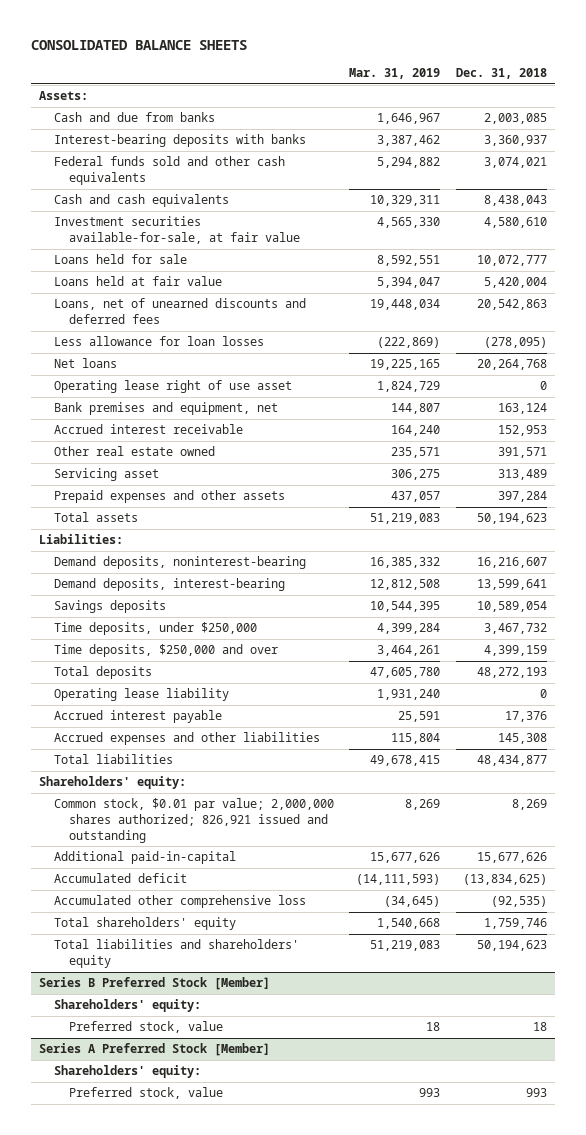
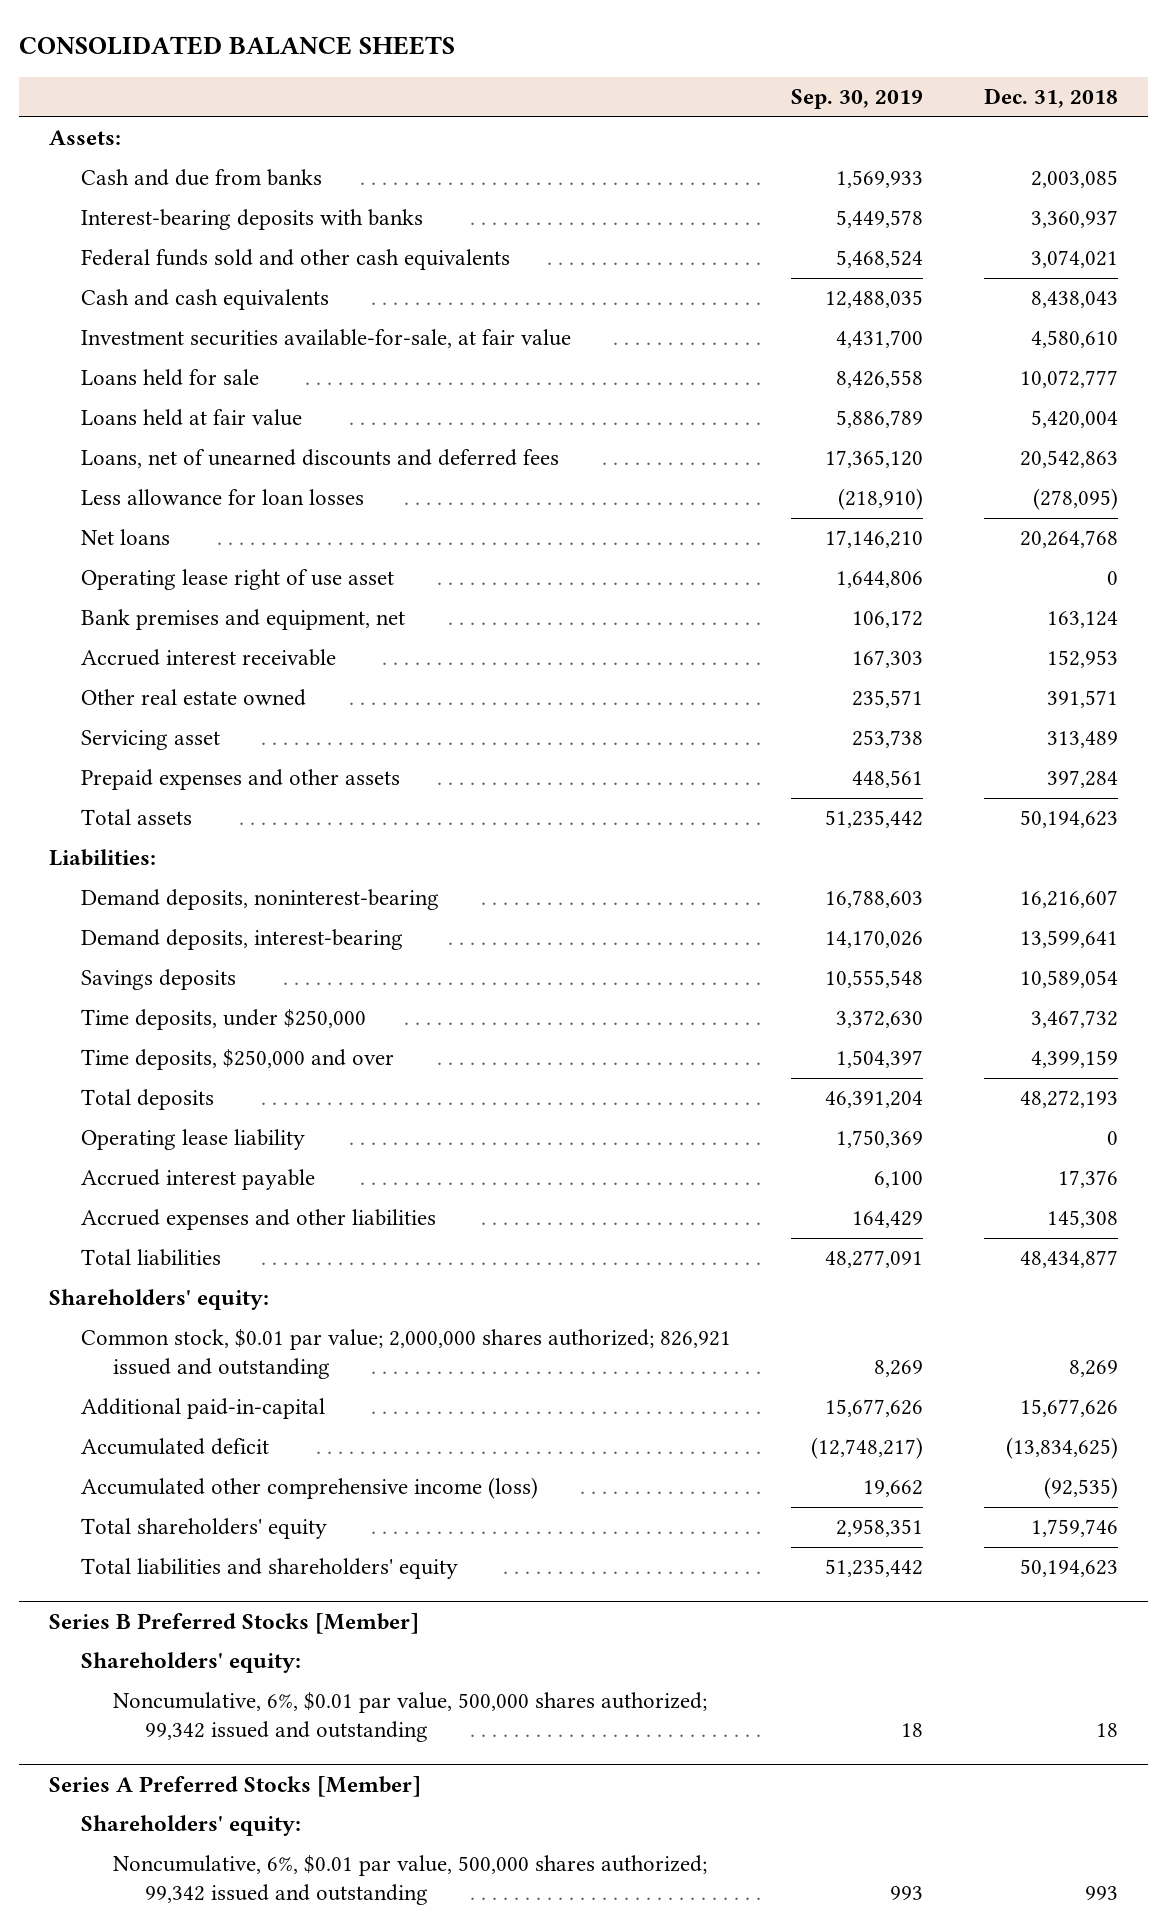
[349,68,441,80] Mar. 31, 2019 -> none
none -> [791,89,924,110] Sep. 30, 2019
[53,895,306,909] Accumulated other comprehensive loss -> [81,1477,539,1500] Accumulated other comprehensive income (loss)
[38,977,270,991] Series B Preferred Stock [Member] -> [49,1612,420,1634] Series B Preferred Stocks [Member]
[68,1021,223,1034] Preferred stock, value -> [113,1692,708,1743] Noncumulative, 6%, $0.01 par value, 500,000 shares authorized; 99,342 issued and outstanding
[38,1043,270,1057] Series A Preferred Stock [Member] -> [49,1775,422,1797] Series A Preferred Stocks [Member]
[68,1087,223,1100] Preferred stock, value -> [113,1855,708,1906] Noncumulative, 6%, $0.01 par value, 500,000 shares authorized; 99,342 issued and outstanding

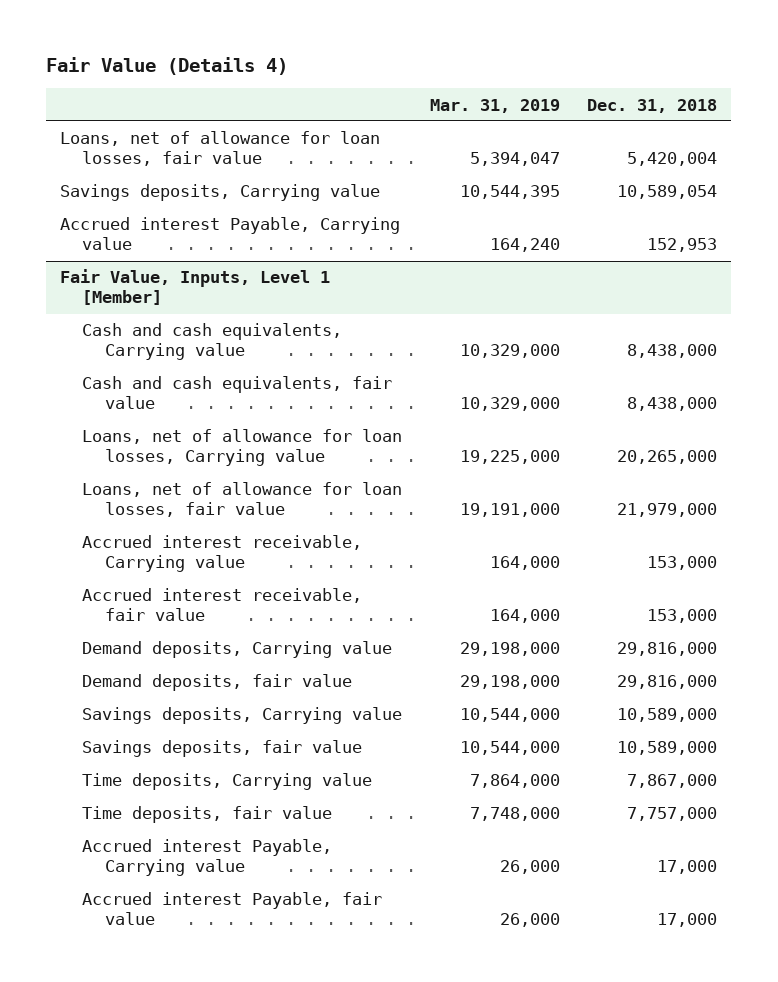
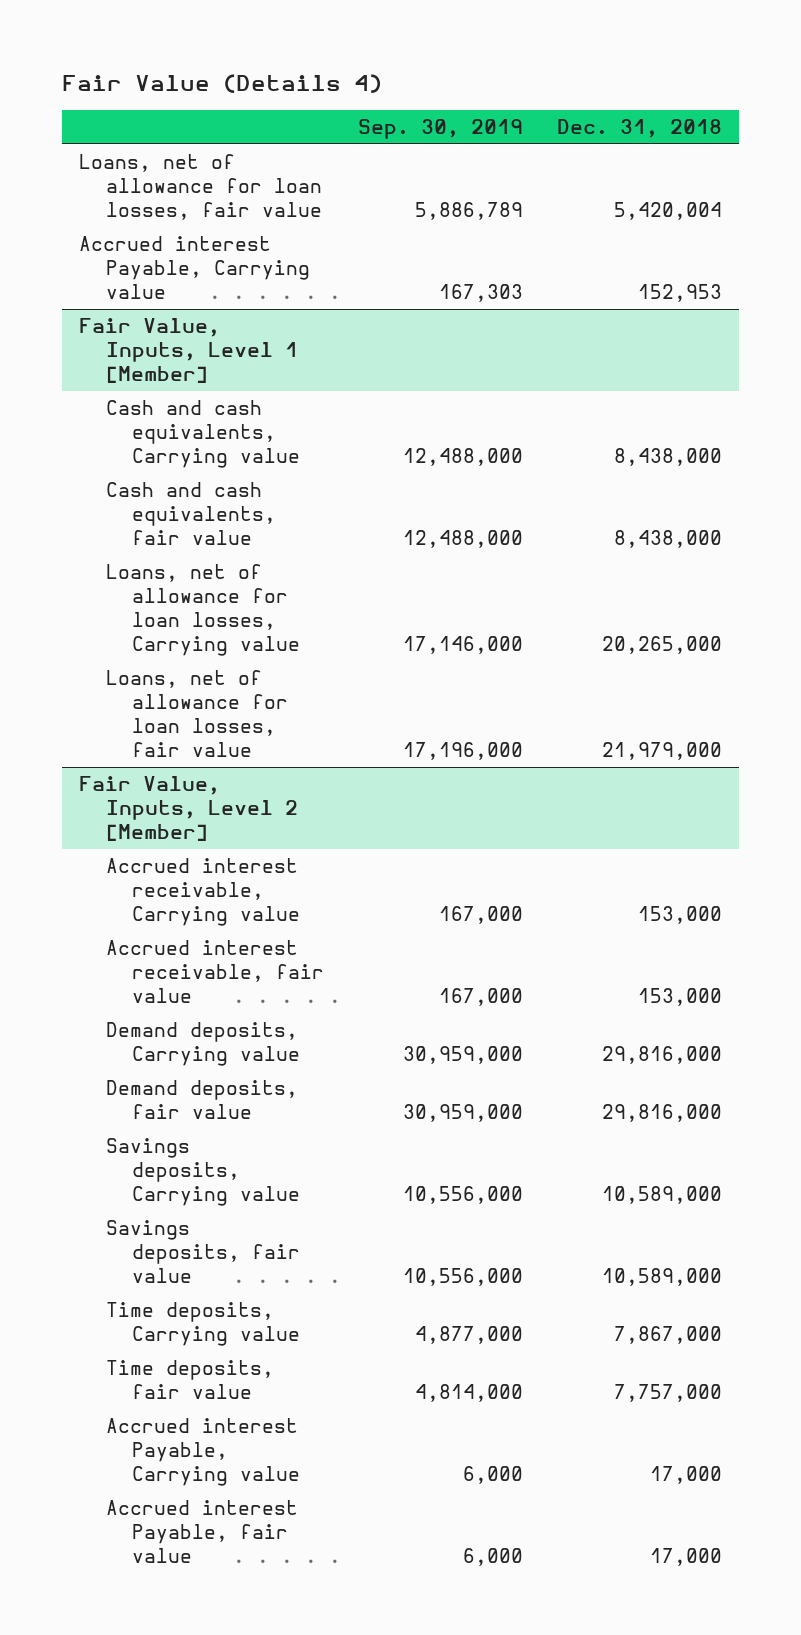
[429,98,560,113] Mar. 31, 2019 -> none
none -> [357,119,523,140] Sep. 30, 2019
[60,184,381,202] Savings deposits, Carrying value -> none
none -> [79,775,298,842] Fair Value, Inputs, Level 2 [Member]

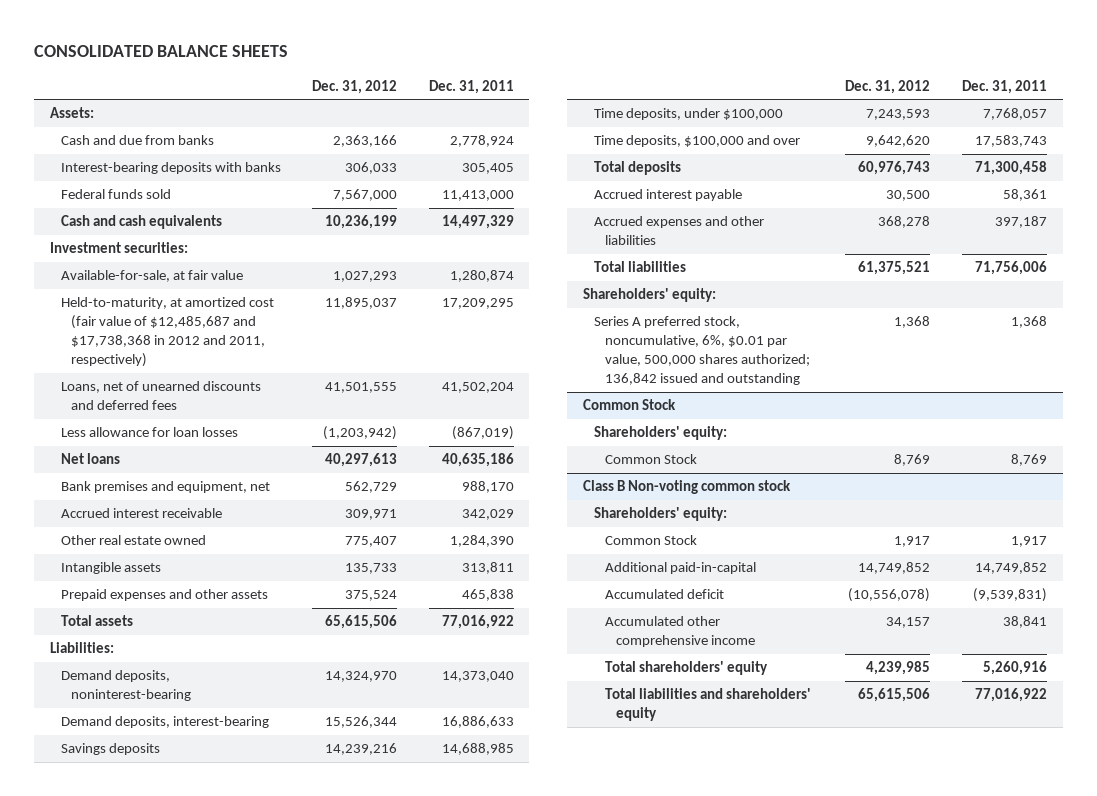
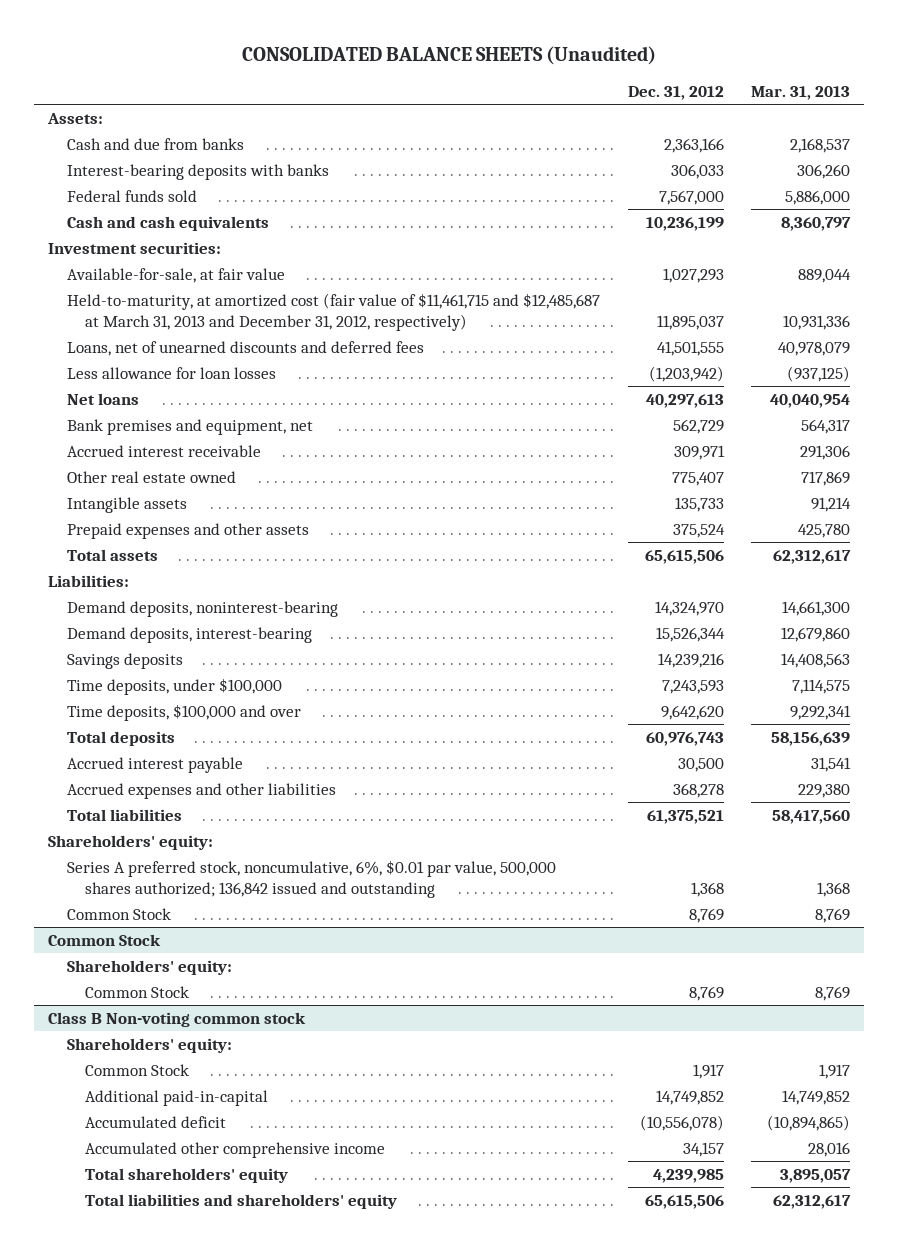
[33,45,288,58] CONSOLIDATED BALANCE SHEETS -> [242,45,657,65] CONSOLIDATED BALANCE SHEETS (Unaudited)
[428,79,514,94] Dec. 31, 2011 -> none
none -> [751,85,851,100] Mar. 31, 2013
[60,297,274,368] Held-to-maturity, at amortized cost (fair value of $12,485,687 and $17,738,368 in 2012 and 2011, respectively) -> [66,292,600,332] Held-to-maturity, at amortized cost (fair value of $11,461,715 and $12,485,687 at March 31, 2013 and December 31, 2012, respectively)
none -> [66,907,171,920] Common Stock

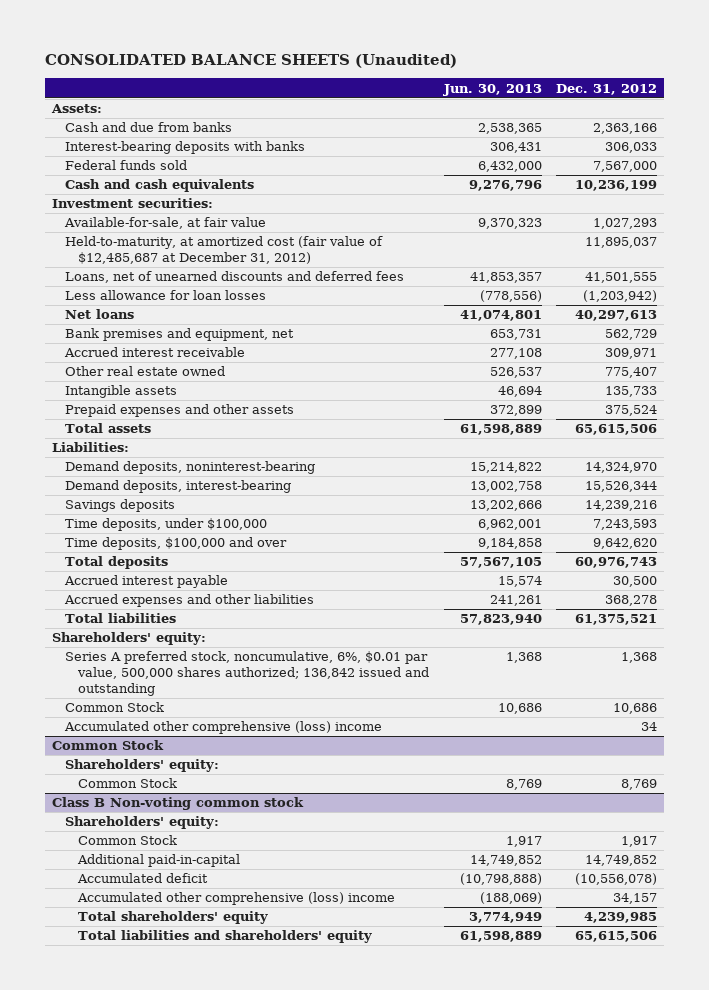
[751,85,851,100] Mar. 31, 2013 -> none
none -> [442,83,542,96] Jun. 30, 2013
[66,292,600,332] Held-to-maturity, at amortized cost (fair value of $11,461,715 and $12,485,687 at March 31, 2013 and December 31, 2012, respectively) -> [65,236,384,265] Held-to-maturity, at amortized cost (fair value of $12,485,687 at December 31, 2012)
[688,907,724,923] 8,769 -> [612,703,657,715] 10,686
none -> [64,721,383,735] Accumulated other comprehensive (loss) income
[85,1141,386,1158] Accumulated other comprehensive income -> [77,892,396,906] Accumulated other comprehensive (loss) income

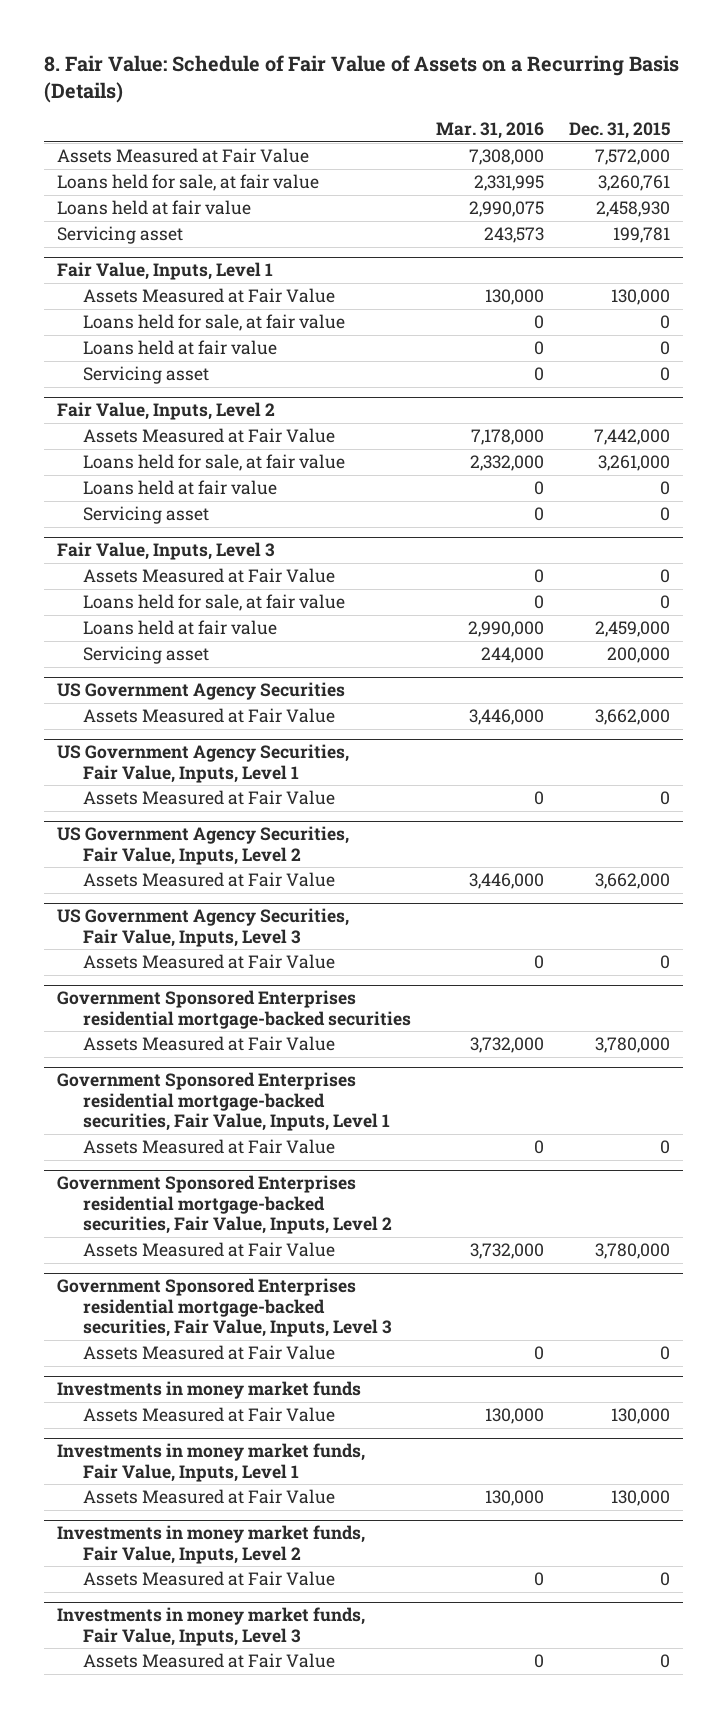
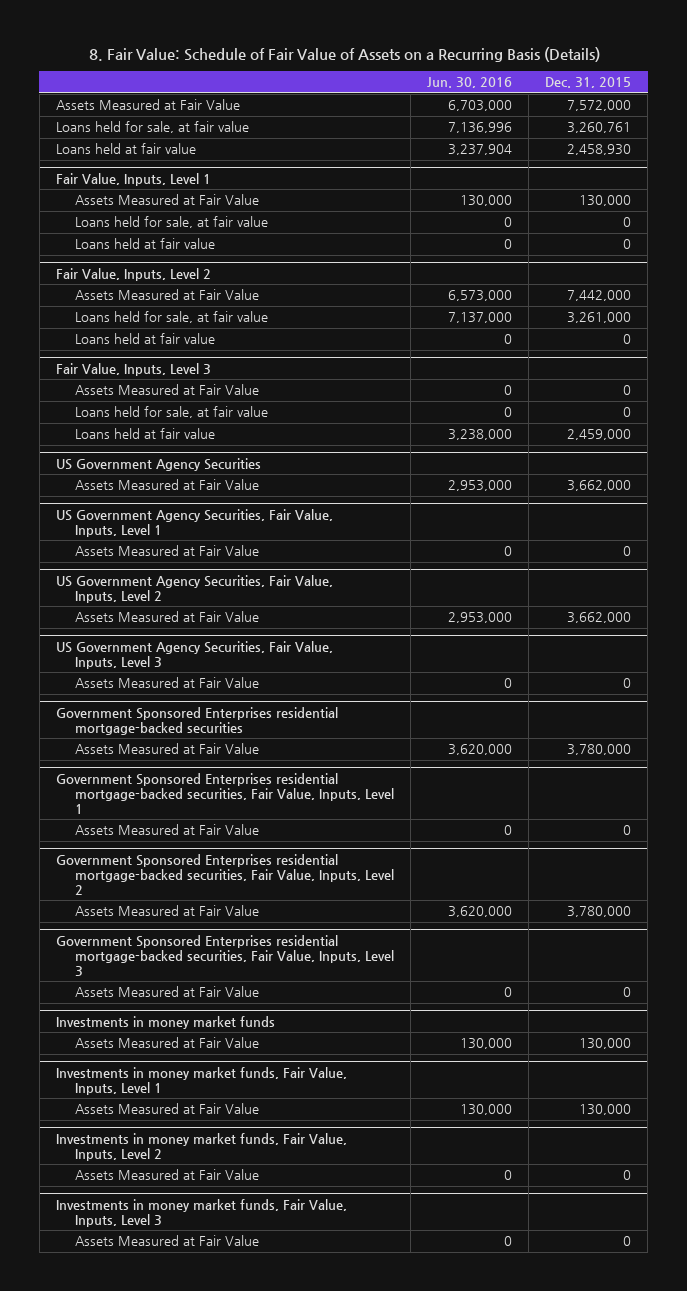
[436,122,545,140] Mar. 31, 2016 -> none
none -> [427,77,513,89] Jun. 30, 2016
[56,226,183,245] Servicing asset -> none
[83,366,210,385] Servicing asset -> none
[83,506,210,525] Servicing asset -> none
[83,646,210,665] Servicing asset -> none

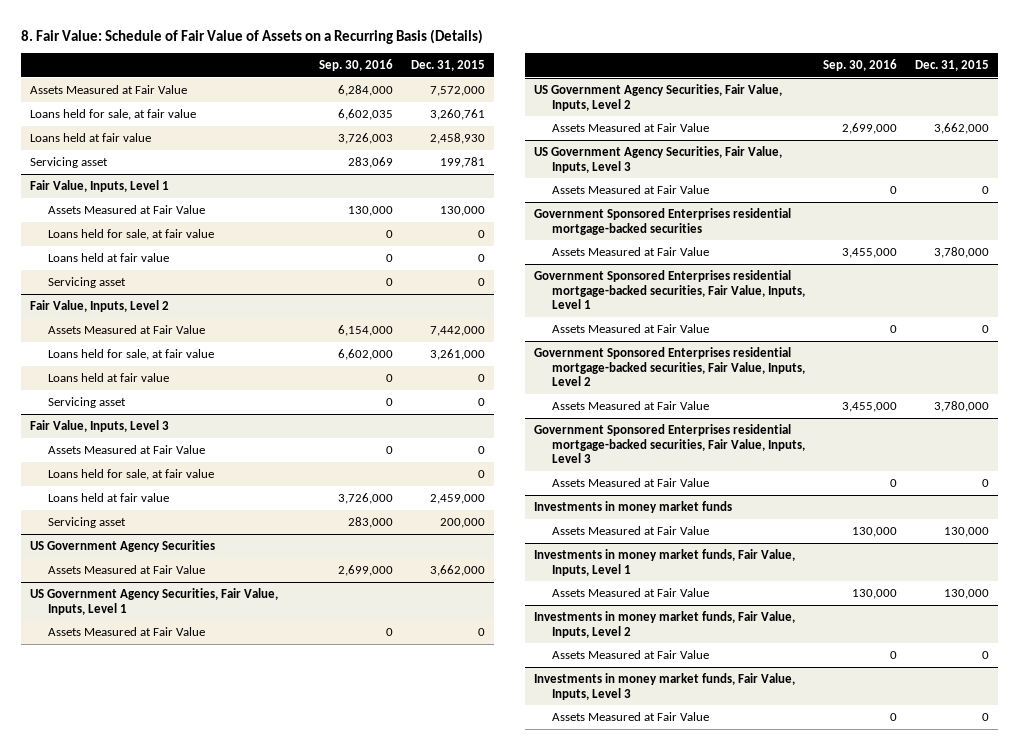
[427,77,513,89] Jun. 30, 2016 -> none
none -> [318,59,393,72] Sep. 30, 2016
none -> [30,156,109,168] Servicing asset
none -> [48,276,127,288] Servicing asset
none -> [48,396,127,408] Servicing asset
none -> [48,516,127,528] Servicing asset

